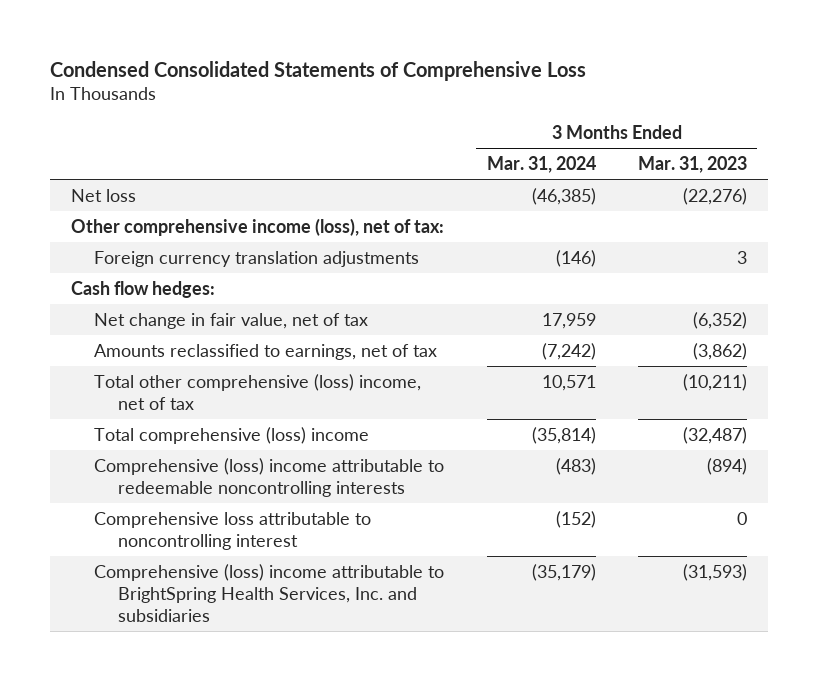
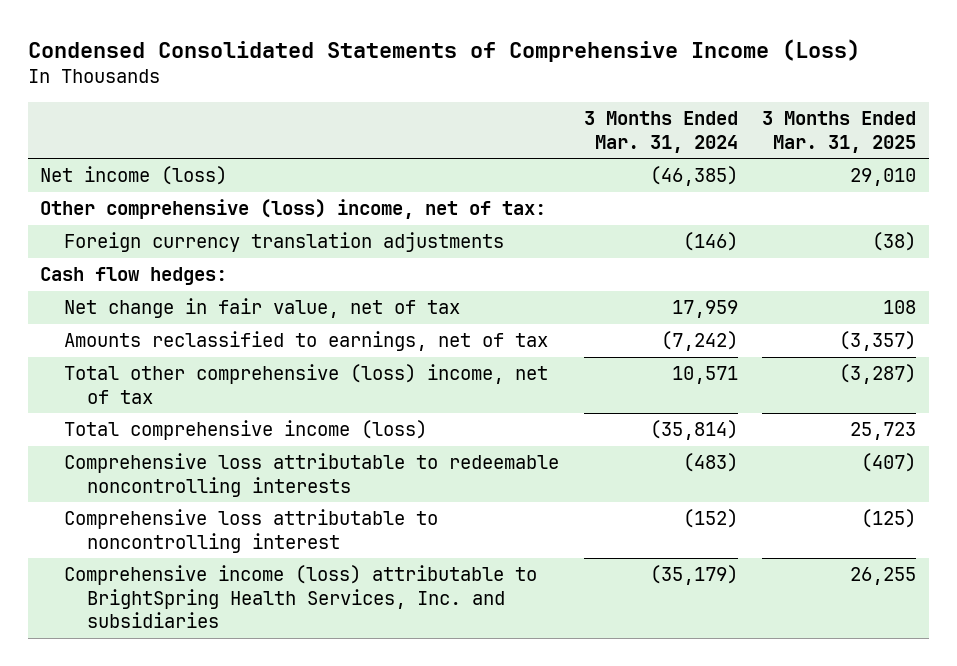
[49,60,586,81] Condensed Consolidated Statements of Comprehensive Loss -> [28,38,861,62] Condensed Consolidated Statements of Comprehensive Income (Loss)
[637,156,747,174] Mar. 31, 2023 -> none
none -> [762,111,917,153] 3 Months Ended Mar. 31, 2025
[70,188,136,202] Net loss -> [40,166,228,186] Net income (loss)
[70,217,444,236] Other comprehensive income (loss), net of tax: -> [40,199,547,220] Other comprehensive (loss) income, net of tax:
[94,426,370,444] Total comprehensive (loss) income -> [63,420,427,441] Total comprehensive income (loss)
[94,457,445,497] Comprehensive (loss) income attributable to redeemable noncontrolling interests -> [63,453,559,497] Comprehensive loss attributable to redeemable noncontrolling interests
[94,563,445,622] Comprehensive (loss) income attributable to BrightSpring Health Services, Inc. and subsidiaries -> [63,565,537,629] Comprehensive income (loss) attributable to BrightSpring Health Services, Inc. and subsidiaries

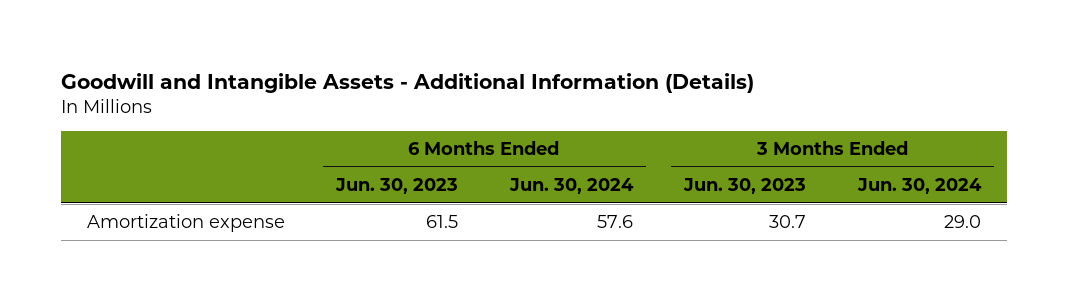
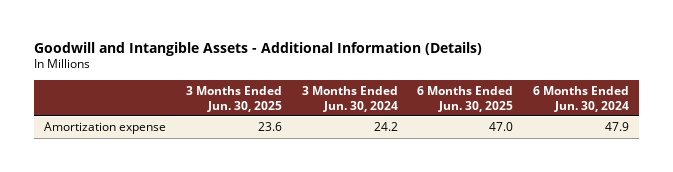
[335,177,459,194] Jun. 30, 2023 -> none
[683,177,807,194] Jun. 30, 2023 -> none
none -> [185,85,282,112] 3 Months Ended Jun. 30, 2025
none -> [417,85,514,112] 6 Months Ended Jun. 30, 2025
[596,215,633,229] 57.6 -> [605,122,630,132] 47.9
[943,215,981,229] 29.0 -> [373,122,398,132] 24.2

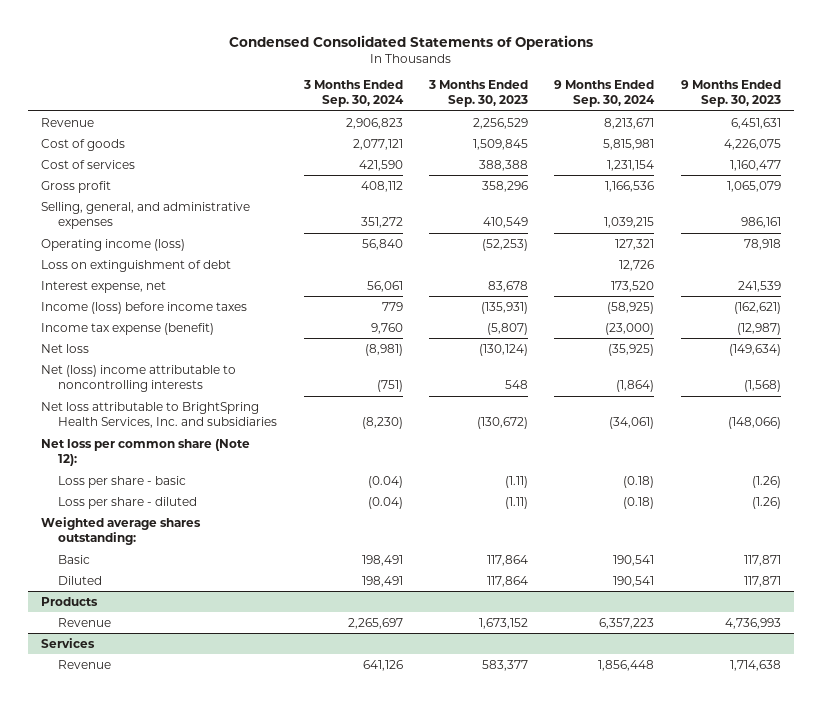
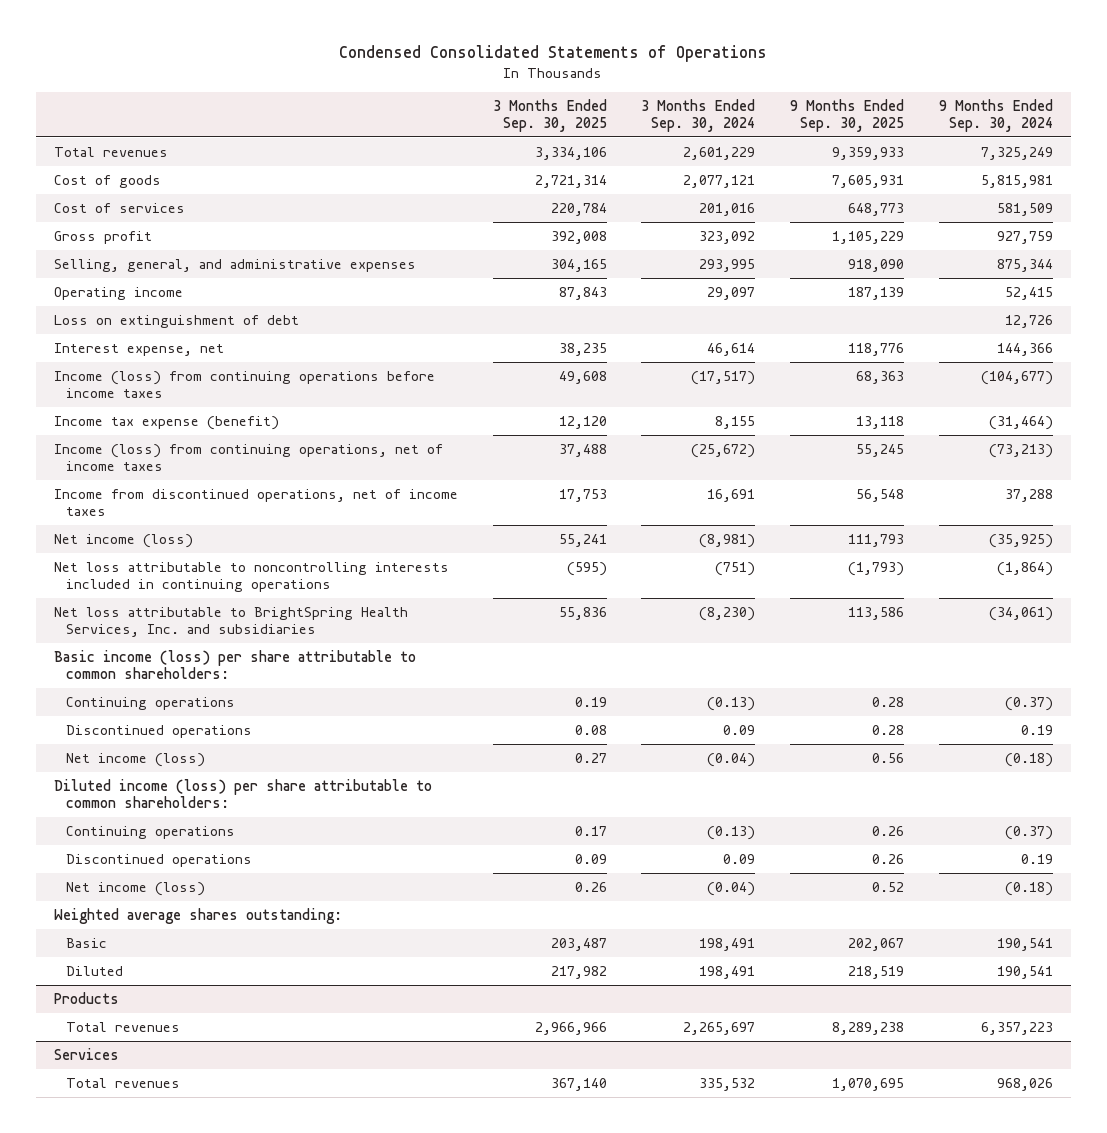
[428,80,529,108] 3 Months Ended Sep. 30, 2023 -> none
[680,80,781,108] 9 Months Ended Sep. 30, 2023 -> none
none -> [492,99,607,133] 3 Months Ended Sep. 30, 2025
none -> [790,99,905,133] 9 Months Ended Sep. 30, 2025
[41,117,95,127] Revenue -> none
none -> [53,146,168,157] Total revenues
[358,159,403,171] 421,590 -> [699,202,756,216] 201,016
[607,159,655,171] 1,231,154 -> [997,202,1054,216] 581,509
[360,180,403,192] 408,112 -> [699,230,756,244] 323,092
[605,180,655,192] 1,166,536 -> [997,230,1054,244] 927,759
[360,216,403,228] 351,272 -> [699,258,756,272] 293,995
[604,216,655,228] 1,039,215 -> [997,258,1054,272] 875,344
[41,238,186,251] Operating income (loss) -> [53,286,183,300] Operating income
[361,238,403,250] 56,840 -> [707,286,756,300] 29,097
[615,238,655,250] 127,321 -> [1005,286,1054,300] 52,415
[366,280,403,292] 56,061 -> [707,342,756,356] 46,614
[611,280,655,292] 173,520 -> [997,342,1054,356] 144,366
[41,301,248,314] Income (loss) before income taxes -> [53,370,435,398] Income (loss) from continuing operations before income taxes
[381,301,403,311] 779 -> [691,370,756,385] (17,517)
[607,301,655,314] (58,925) -> [981,370,1054,385] (104,677)
[370,322,403,334] 9,760 -> [715,415,756,429] 8,155
[605,322,655,335] (23,000) -> [989,415,1054,430] (31,464)
none -> [53,443,443,471] Income (loss) from continuing operations, net of income taxes
none -> [53,488,458,516] Income from discontinued operations, net of income taxes
[41,343,90,353] Net loss -> [53,533,193,548] Net income (loss)
[41,364,237,392] Net (loss) income attributable to noncontrolling interests -> [53,561,449,592] Net loss attributable to noncontrolling interests included in continuing operations
[41,438,251,466] Net loss per common share (Note 12): -> none
none -> [53,649,416,679] Basic income (loss) per share attributable to common shareholders:
none -> [65,696,235,710] Continuing operations
none -> [65,724,252,738] Discontinued operations
[58,475,187,488] Loss per share - basic -> [65,752,205,767] Net income (loss)
none -> [53,778,432,808] Diluted income (loss) per share attributable to common shareholders:
none -> [65,825,235,839] Continuing operations
none -> [65,853,252,867] Discontinued operations
[58,496,198,509] Loss per share - diluted -> [65,881,205,896] Net income (loss)
[58,617,112,627] Revenue -> [65,1021,180,1032] Total revenues
[58,659,112,669] Revenue -> none
none -> [65,1077,180,1088] Total revenues

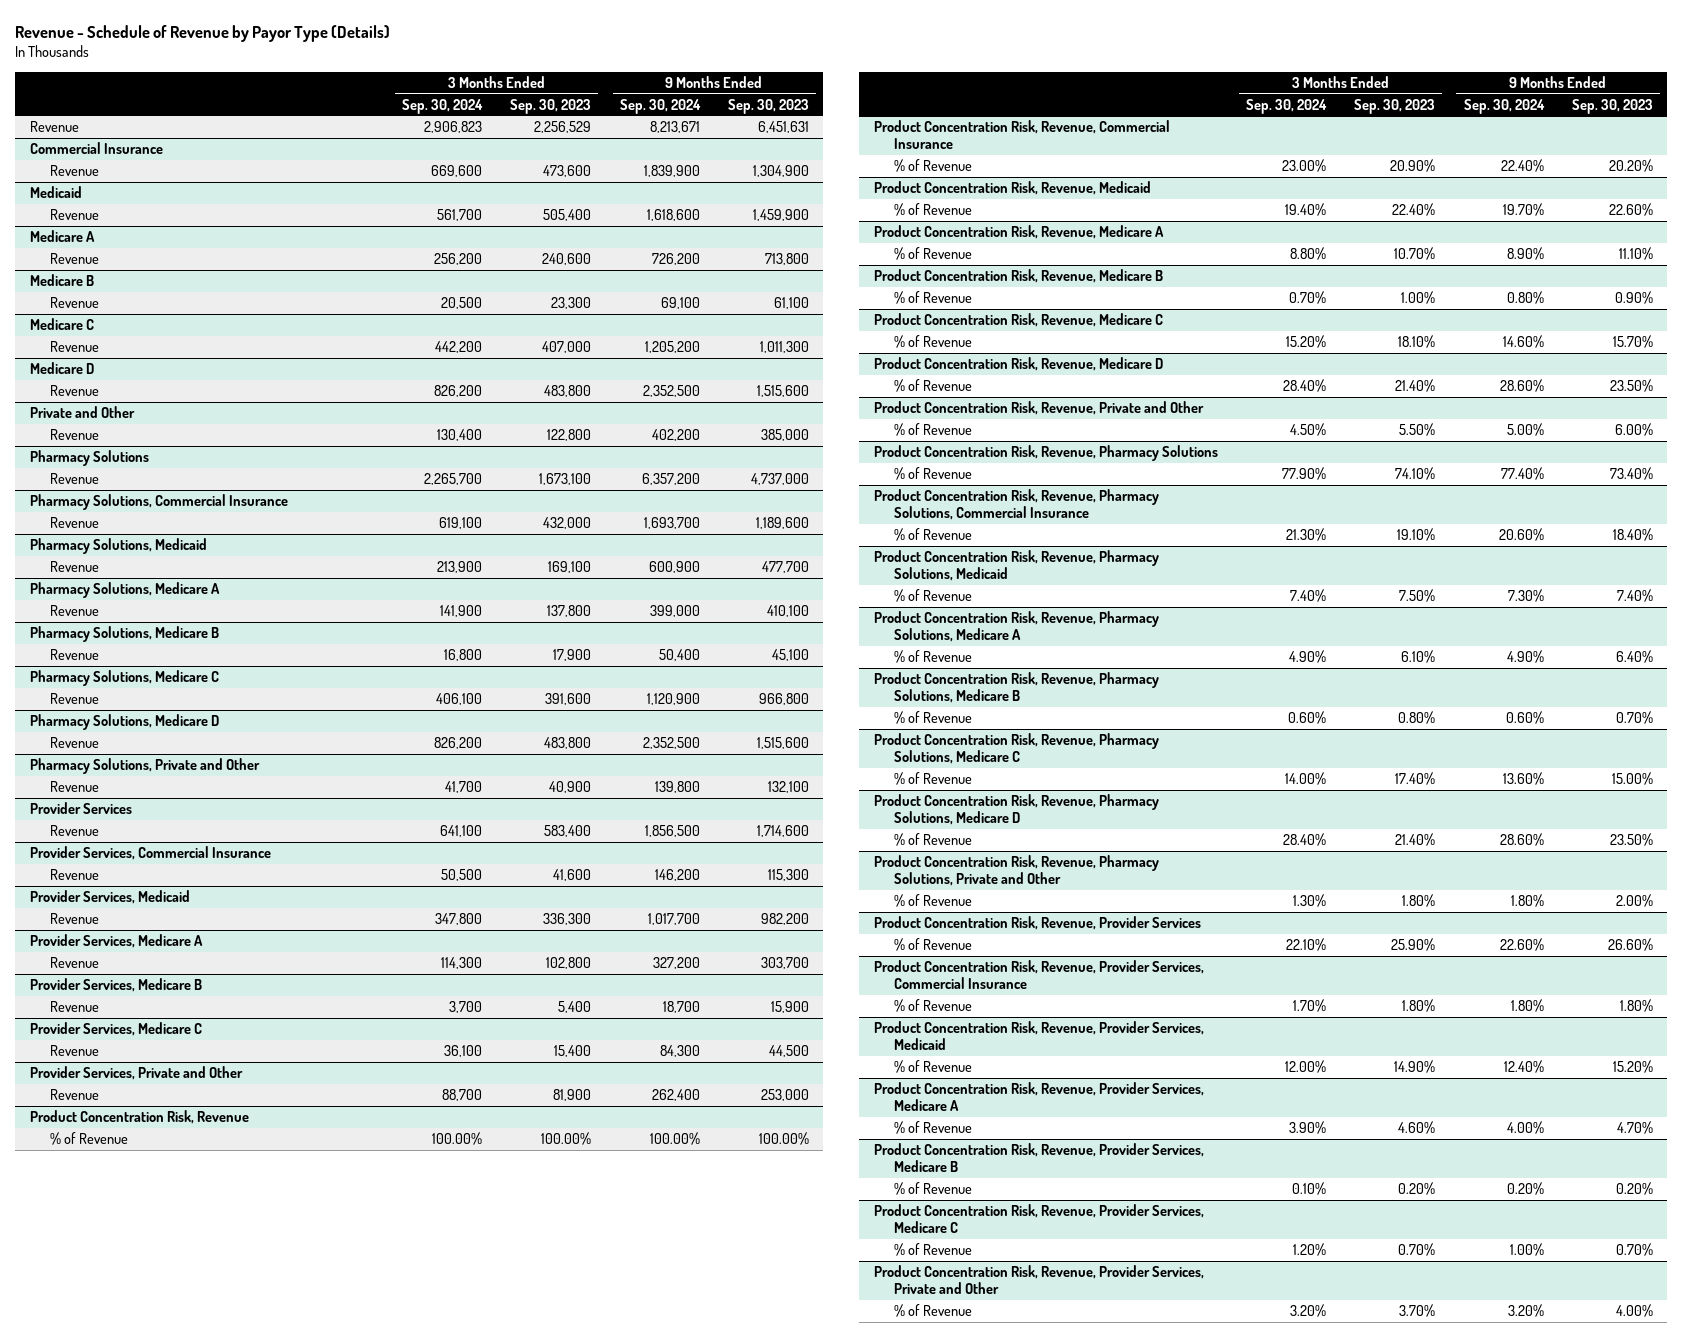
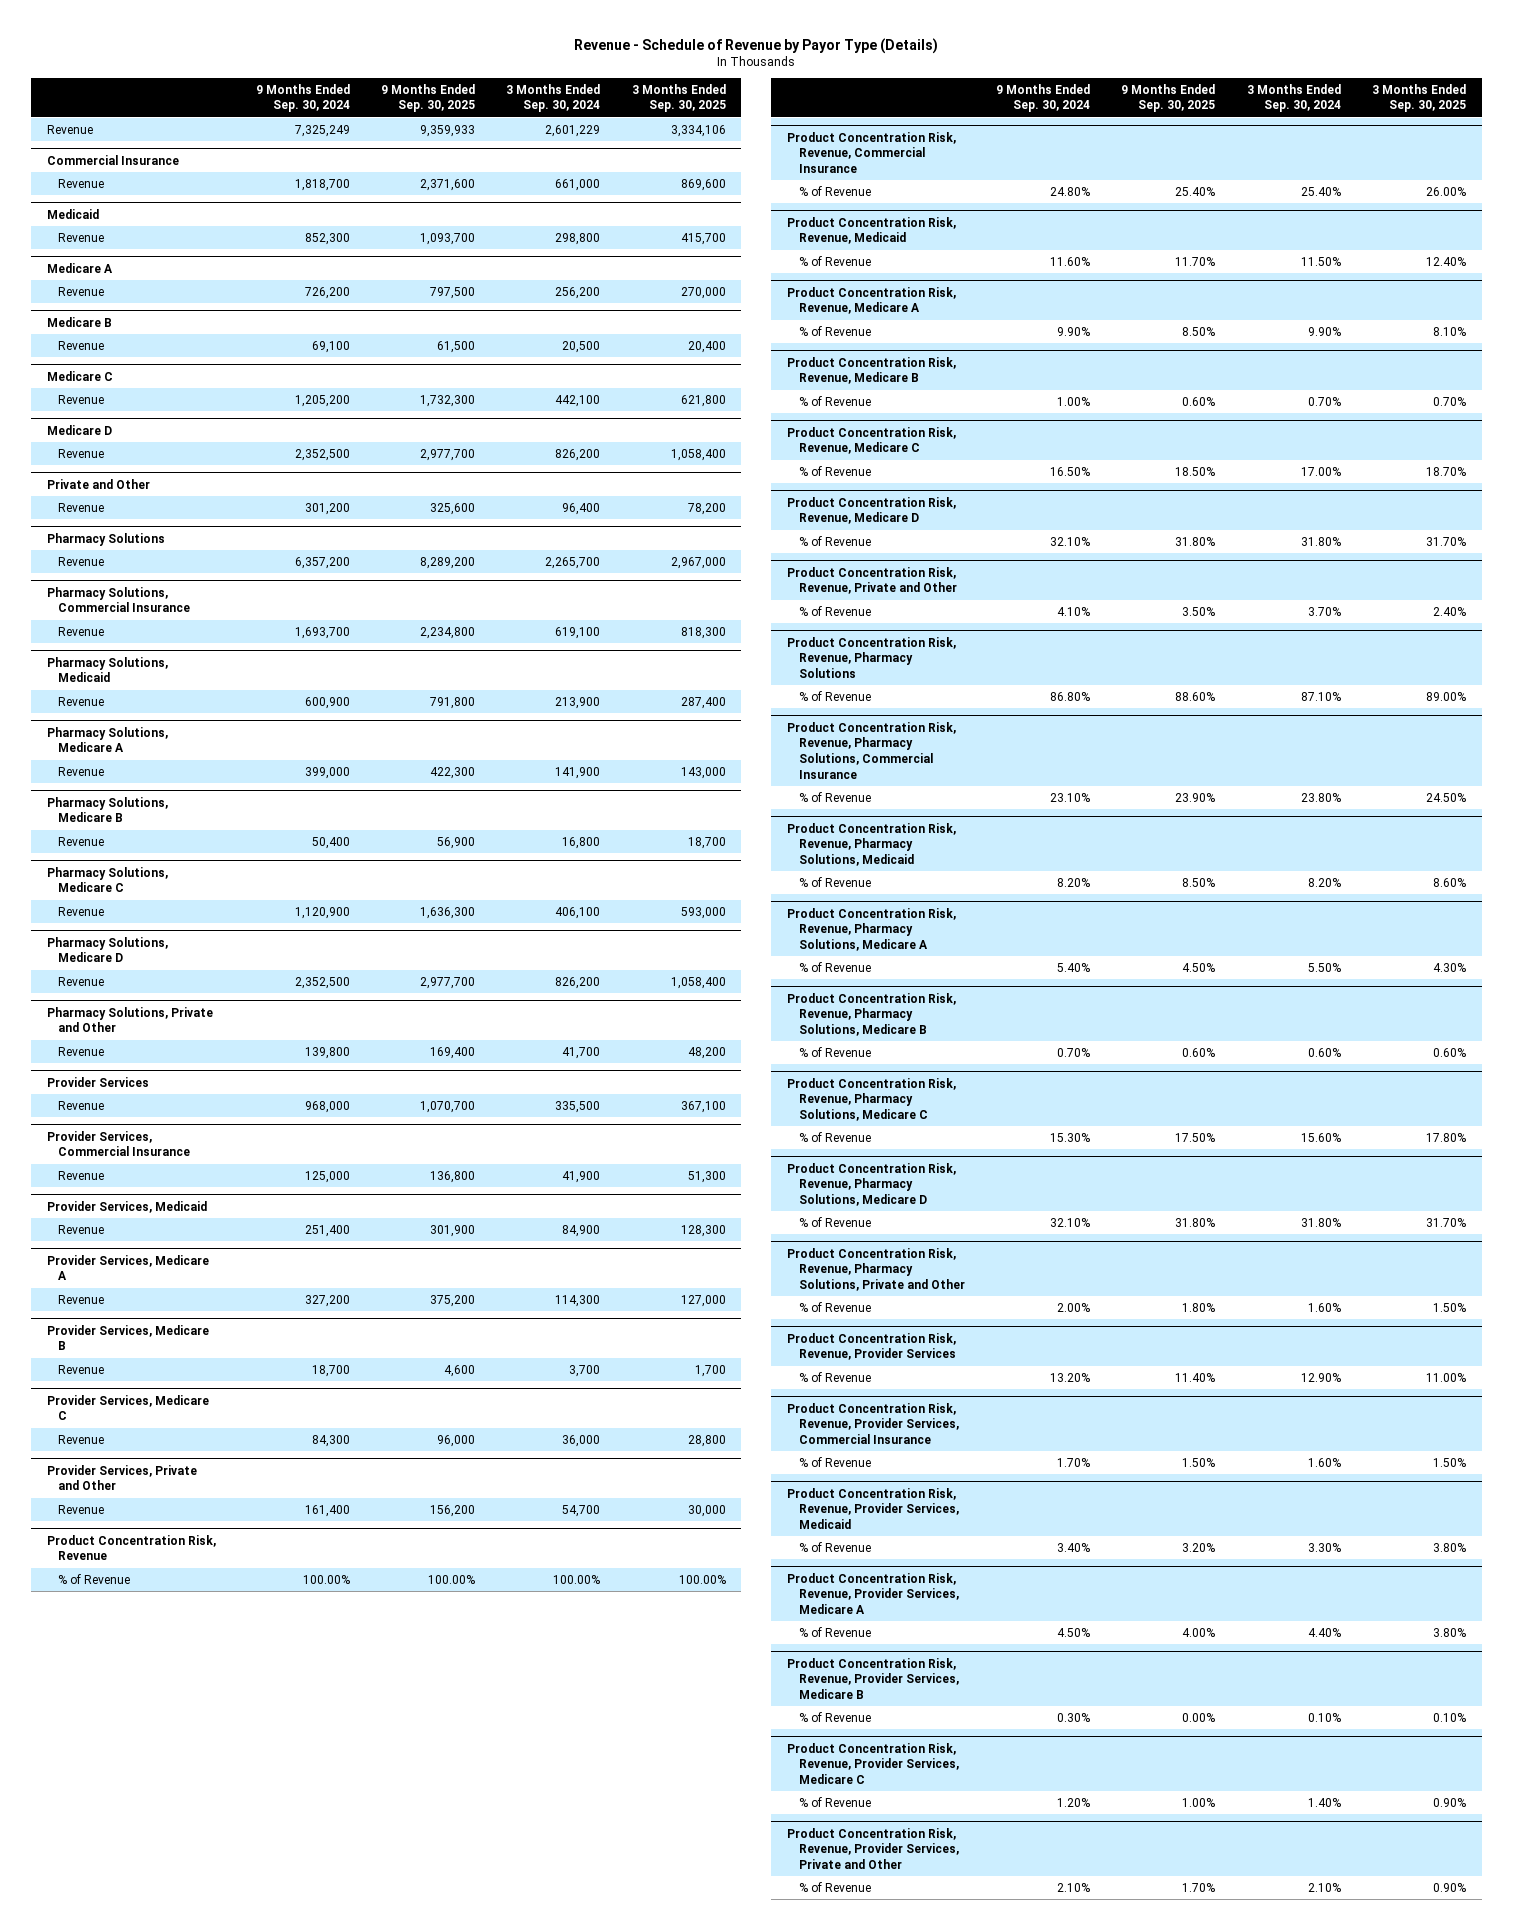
[510,98,592,114] Sep. 30, 2023 -> none
[727,98,809,114] Sep. 30, 2023 -> none
none -> [380,83,475,113] 9 Months Ended Sep. 30, 2025
none -> [631,83,726,113] 3 Months Ended Sep. 30, 2025
[423,121,482,134] 2,906,823 -> [545,124,601,137] 2,601,229
[649,121,700,134] 8,213,671 -> [294,124,350,137] 7,325,249
[430,165,482,178] 669,600 -> [555,178,601,191] 661,000
[643,165,700,178] 1,839,900 -> [294,178,350,191] 1,818,700
[436,209,482,222] 561,700 -> [555,232,601,245] 298,800
[646,209,700,222] 1,618,600 -> [304,232,350,245] 852,300
[434,341,482,354] 442,200 -> [555,394,601,407] 442,100
[436,429,482,442] 130,400 -> [562,502,601,515] 96,400
[651,429,700,442] 402,200 -> [304,502,350,515] 301,200
[439,825,482,838] 641,100 -> [555,1100,601,1113] 335,500
[644,825,700,838] 1,856,500 -> [304,1100,350,1113] 968,000
[440,869,482,882] 50,500 -> [562,1170,601,1183] 41,900
[654,869,700,882] 146,200 -> [304,1170,350,1183] 125,000
[434,913,482,926] 347,800 -> [562,1224,601,1237] 84,900
[647,913,700,926] 1,017,700 -> [304,1224,350,1237] 251,400
[443,1045,482,1058] 36,100 -> [562,1434,601,1447] 36,000
[441,1089,482,1102] 88,700 -> [562,1504,601,1517] 54,700
[651,1089,700,1102] 262,400 -> [304,1504,350,1517] 161,400
[1281,159,1326,173] 23.00% -> [1300,186,1341,196] 25.40%
[1500,159,1544,173] 22.40% -> [1050,186,1091,196] 24.80%
[1284,203,1326,217] 19.40% -> [1300,256,1341,266] 11.50%
[1502,203,1544,217] 19.70% -> [1050,256,1091,266] 11.60%
[1289,247,1326,261] 8.80% -> [1307,326,1341,336] 9.90%
[1506,247,1544,261] 8.90% -> [1057,326,1091,336] 9.90%
[1506,291,1544,305] 0.80% -> [1057,396,1091,406] 1.00%
[1285,335,1326,349] 15.20% -> [1300,466,1341,476] 17.00%
[1502,335,1544,349] 14.60% -> [1050,466,1091,476] 16.50%
[1282,379,1326,393] 28.40% -> [1300,536,1341,546] 31.80%
[1499,379,1544,393] 28.60% -> [1050,536,1091,546] 32.10%
[1289,423,1326,437] 4.50% -> [1307,606,1341,616] 3.70%
[1506,423,1544,437] 5.00% -> [1057,606,1091,616] 4.10%
[1281,467,1326,481] 77.90% -> [1300,691,1341,701] 87.10%
[1500,467,1544,481] 77.40% -> [1050,691,1091,701] 86.80%
[1285,528,1326,542] 21.30% -> [1300,792,1341,802] 23.80%
[1498,528,1544,542] 20.60% -> [1050,792,1091,802] 23.10%
[1289,589,1326,603] 7.40% -> [1307,877,1341,887] 8.20%
[1507,589,1544,603] 7.30% -> [1057,877,1091,887] 8.20%
[1288,650,1326,664] 4.90% -> [1307,962,1341,972] 5.50%
[1506,650,1544,664] 4.90% -> [1057,962,1091,972] 5.40%
[1505,711,1544,725] 0.60% -> [1057,1047,1091,1057] 0.70%
[1284,772,1326,786] 14.00% -> [1300,1132,1341,1142] 15.60%
[1502,772,1544,786] 13.60% -> [1050,1132,1091,1142] 15.30%
[1282,833,1326,847] 28.40% -> [1300,1217,1341,1227] 31.80%
[1499,833,1544,847] 28.60% -> [1050,1217,1091,1227] 32.10%
[1292,894,1326,908] 1.30% -> [1307,1302,1341,1312] 1.60%
[1510,894,1544,908] 1.80% -> [1057,1302,1091,1312] 2.00%
[1285,938,1326,952] 22.10% -> [1300,1372,1341,1382] 12.90%
[1499,938,1544,952] 22.60% -> [1050,1372,1091,1382] 13.20%
[1292,999,1326,1013] 1.70% -> [1307,1457,1341,1467] 1.60%
[1510,999,1544,1013] 1.80% -> [1057,1457,1091,1467] 1.70%
[1284,1060,1326,1074] 12.00% -> [1307,1542,1341,1552] 3.30%
[1503,1060,1544,1074] 12.40% -> [1057,1542,1091,1552] 3.40%
[1288,1121,1326,1135] 3.90% -> [1307,1627,1341,1637] 4.40%
[1506,1121,1544,1135] 4.00% -> [1057,1627,1091,1637] 4.50%
[1506,1182,1544,1196] 0.20% -> [1057,1712,1091,1722] 0.30%
[1292,1243,1326,1257] 1.20% -> [1307,1797,1341,1807] 1.40%
[1509,1243,1544,1257] 1.00% -> [1057,1797,1091,1807] 1.20%
[1289,1304,1326,1318] 3.20% -> [1307,1882,1341,1892] 2.10%
[1507,1304,1544,1318] 3.20% -> [1057,1882,1091,1892] 2.10%

